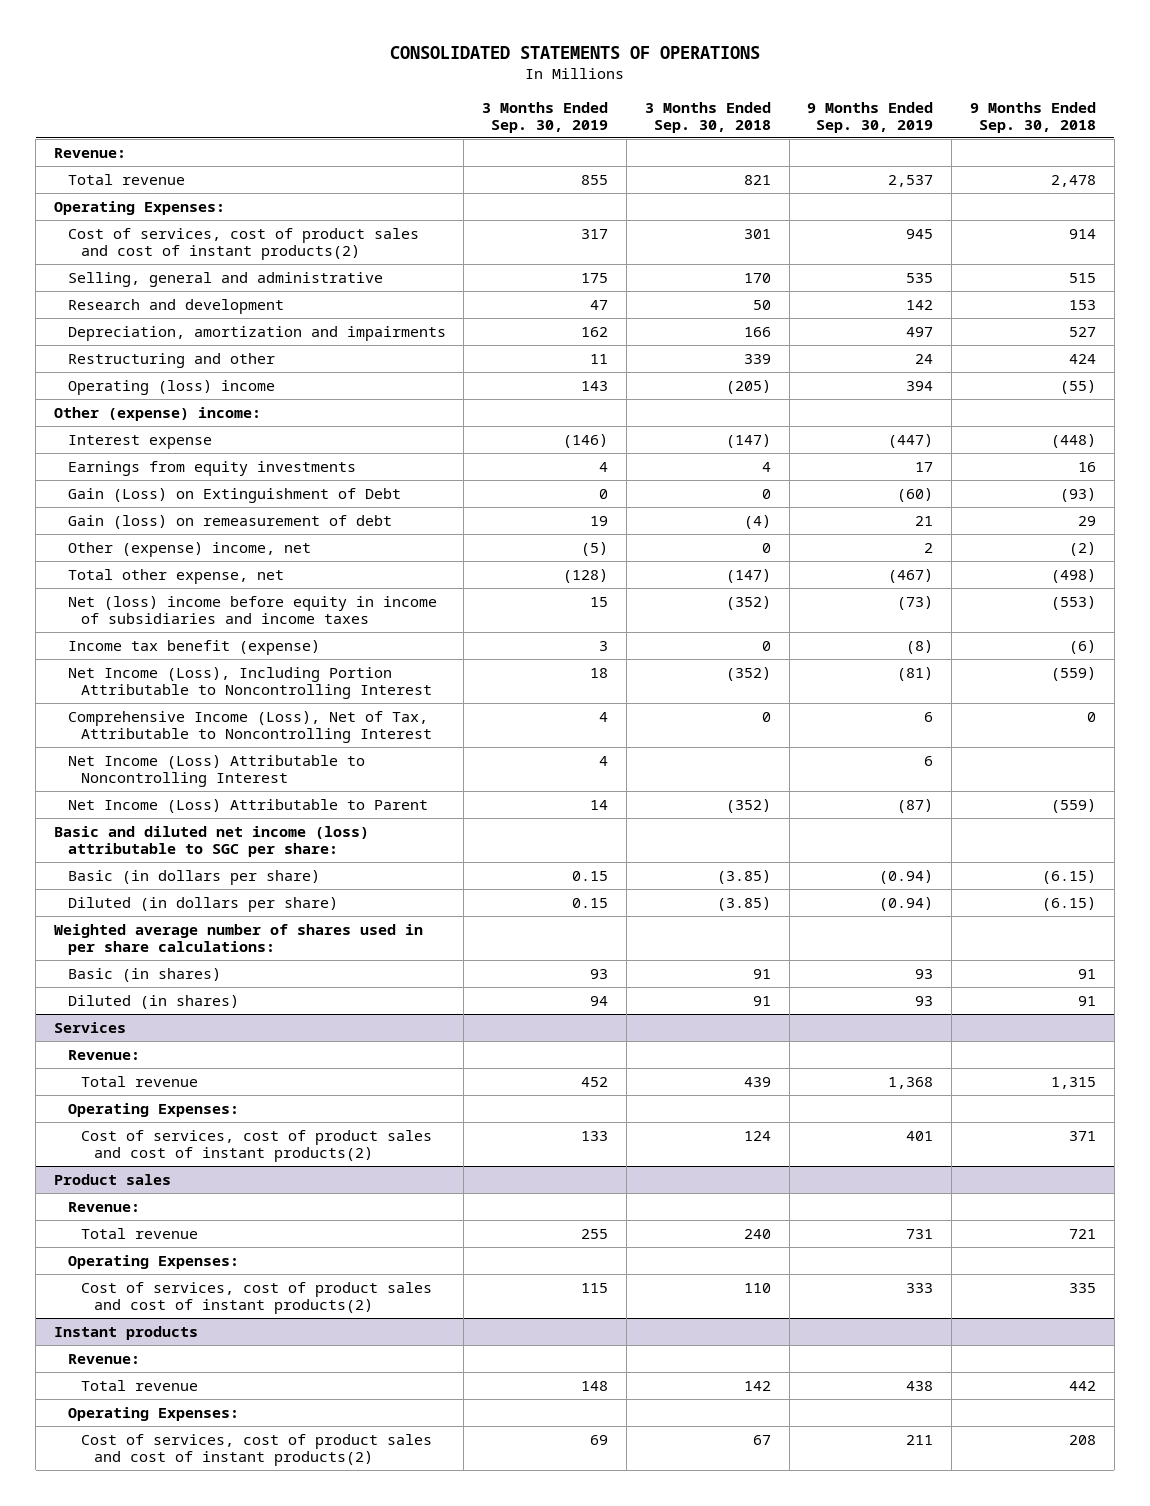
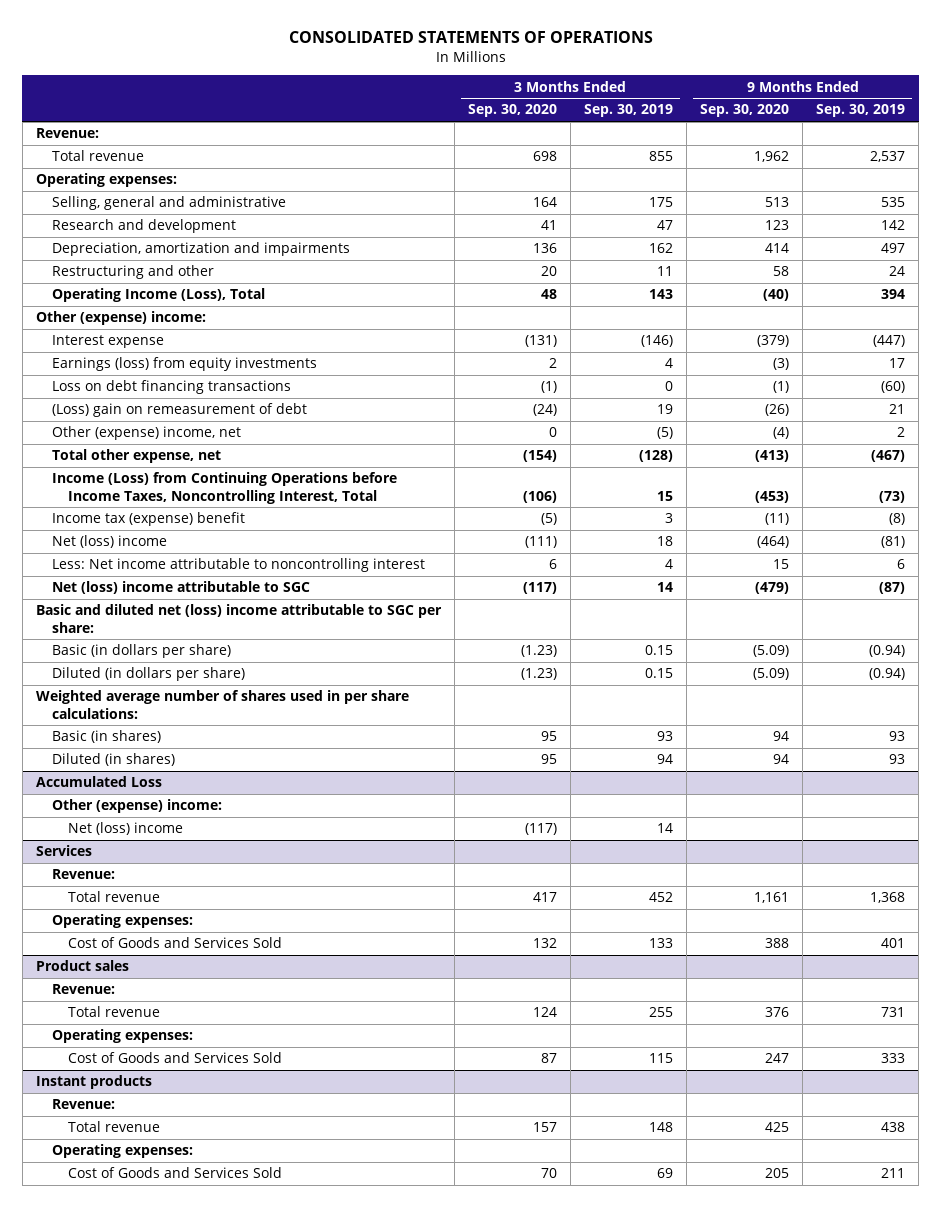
[644,101,771,133] 3 Months Ended Sep. 30, 2018 -> none
[969,101,1096,133] 9 Months Ended Sep. 30, 2018 -> none
none -> [467,104,557,118] Sep. 30, 2020
none -> [700,104,790,118] Sep. 30, 2020
[67,227,419,261] Cost of services, cost of product sales and cost of instant products(2) -> none
[54,200,226,215] Operating Expenses: -> [35,173,177,188] Operating expenses:
[67,379,275,395] Operating (loss) income -> [52,288,266,303] Operating Income (Loss), Total
[67,487,401,503] Gain (Loss) on Extinguishment of Debt -> none
[67,460,356,476] Earnings from equity investments -> [52,357,318,372] Earnings (loss) from equity investments
none -> [52,380,292,395] Loss on debt financing transactions
[67,514,392,529] Gain (loss) on remeasurement of debt -> [52,403,308,418] (Loss) gain on remeasurement of debt
[67,710,433,744] Comprehensive Income (Loss), Net of Tax, Attributable to Noncontrolling Interest -> none
[67,595,437,625] Net (loss) income before equity in income of subsidiaries and income taxes -> [52,472,398,504] Income (Loss) from Continuing Operations before Income Taxes, Noncontrolling Interest, Total
[67,639,320,655] Income tax benefit (expense) -> [52,512,246,527] Income tax (expense) benefit
[67,666,433,700] Net Income (Loss), Including Portion Attributable to Noncontrolling Interest -> [52,535,168,549] Net (loss) income
[67,754,365,788] Net Income (Loss) Attributable to Noncontrolling Interest -> [52,558,426,573] Less: Net income attributable to noncontrolling interest
[67,798,428,813] Net Income (Loss) Attributable to Parent -> [52,581,311,595] Net (loss) income attributable to SGC
[54,825,370,858] Basic and diluted net income (loss) attributable to SGC per share: -> [35,604,442,633] Basic and diluted net (loss) income attributable to SGC per share:
none -> [35,776,162,788] Accumulated Loss
none -> [52,799,223,814] Other (expense) income:
none -> [68,822,184,836] Net (loss) income
[67,1102,239,1117] Operating Expenses: -> [52,914,194,929] Operating expenses:
[81,1129,433,1163] Cost of services, cost of product sales and cost of instant products(2) -> [68,937,283,949] Cost of Goods and Services Sold
[67,1254,239,1269] Operating Expenses: -> [52,1029,194,1044] Operating expenses:
[81,1281,433,1315] Cost of services, cost of product sales and cost of instant products(2) -> [68,1052,283,1064] Cost of Goods and Services Sold
[67,1406,239,1421] Operating Expenses: -> [52,1144,194,1159] Operating expenses:
[81,1433,433,1467] Cost of services, cost of product sales and cost of instant products(2) -> [68,1167,283,1179] Cost of Goods and Services Sold

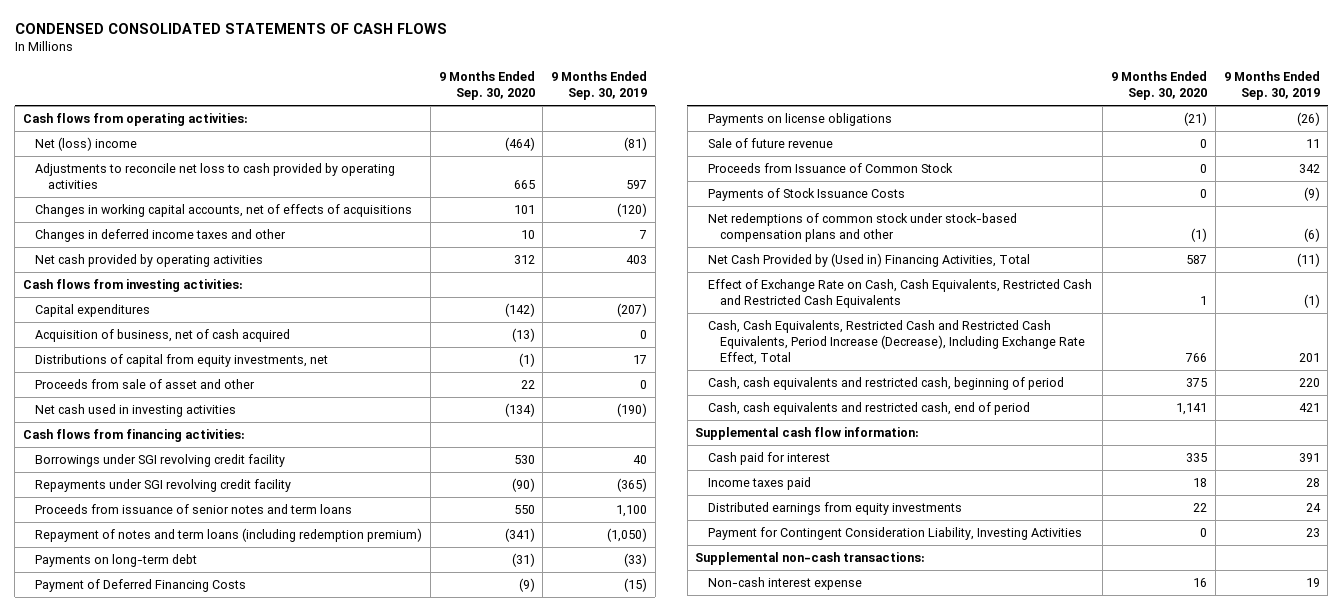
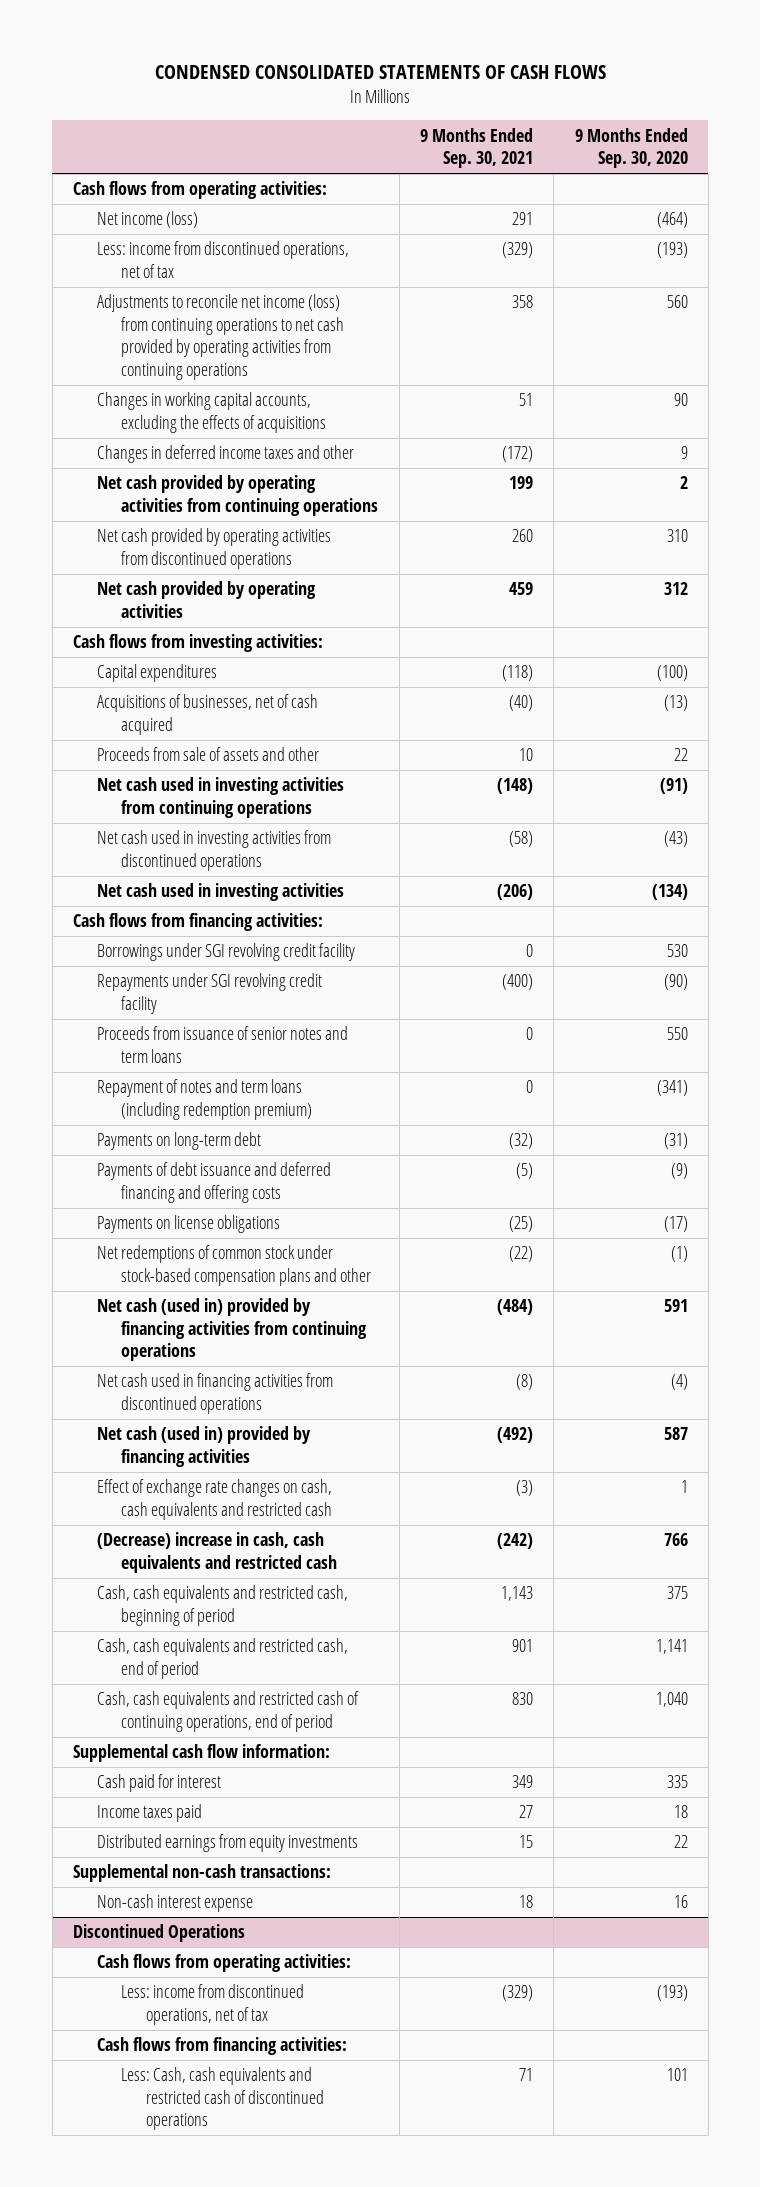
[551,71,648,101] 9 Months Ended Sep. 30, 2019 -> none
none -> [419,127,533,169] 9 Months Ended Sep. 30, 2021
[35,137,138,152] Net (loss) income -> [97,211,199,229] Net income (loss)
none -> [97,241,350,278] Less: income from discontinued operations, net of tax
[35,163,396,189] Adjustments to reconcile net loss to cash provided by operating activities -> [97,294,345,380] Adjustments to reconcile net income (loss) from continuing operations to net cash provided by operating activities from continuing operations
[513,179,535,189] 665 -> [666,295,688,309] 560
[35,204,413,218] Changes in working capital accounts, net of effects of acquisitions -> [97,392,327,433] Changes in working capital accounts, excluding the effects of acquisitions
[513,205,535,215] 101 -> [673,393,688,407] 90
[520,230,535,240] 10 -> [680,446,688,460] 9
none -> [97,475,379,516] Net cash provided by operating activities from continuing operations
none -> [97,528,332,569] Net cash provided by operating activities from discontinued operations
[35,354,329,368] Distributions of capital from equity investments, net -> none
[504,303,535,318] (142) -> [656,665,688,682] (100)
[35,329,291,343] Acquisition of business, net of cash acquired -> [97,694,319,735] Acquisitions of businesses, net of cash acquired
[35,379,256,390] Proceeds from sale of asset and other -> [97,747,320,762] Proceeds from sale of assets and other
none -> [97,777,345,818] Net cash used in investing activities from continuing operations
none -> [97,830,332,871] Net cash used in investing activities from discontinued operations
[707,138,833,149] Sale of future revenue -> none
[707,163,953,174] Proceeds from Issuance of Common Stock -> none
[707,188,905,202] Payments of Stock Issuance Costs -> none
[35,579,247,593] Payment of Deferred Financing Costs -> [97,1162,332,1203] Payments of debt issuance and deferred financing and offering costs
[1184,112,1208,127] (21) -> [663,1216,688,1233] (17)
none -> [97,1298,368,1362] Net cash (used in) provided by financing activities from continuing operations
none -> [97,1373,334,1414] Net cash used in financing activities from discontinued operations
[707,253,1030,268] Net Cash Provided by (Used in) Financing Activities, Total -> [97,1426,312,1467] Net cash (used in) provided by financing activities
[707,279,1092,308] Effect of Exchange Rate on Cash, Cash Equivalents, Restricted Cash and Restricted Cash Equivalents -> [97,1479,333,1520] Effect of exchange rate changes on cash, cash equivalents and restricted cash
[707,320,1085,365] Cash, Cash Equivalents, Restricted Cash and Restricted Cash Equivalents, Period Increase (Decrease), Including Exchange Rate Effect, Total -> [97,1532,338,1573] (Decrease) increase in cash, cash equivalents and restricted cash
none -> [97,1691,360,1732] Cash, cash equivalents and restricted cash of continuing operations, end of period
[707,527,1082,541] Payment for Contingent Consideration Liability, Investing Activities -> none
none -> [72,1924,245,1943] Discontinued Operations
none -> [97,1954,352,1973] Cash flows from operating activities:
none -> [121,1984,305,2025] Less: income from discontinued operations, net of tax
none -> [97,2037,348,2056] Cash flows from financing activities:
none -> [121,2067,324,2131] Less: Cash, cash equivalents and restricted cash of discontinued operations

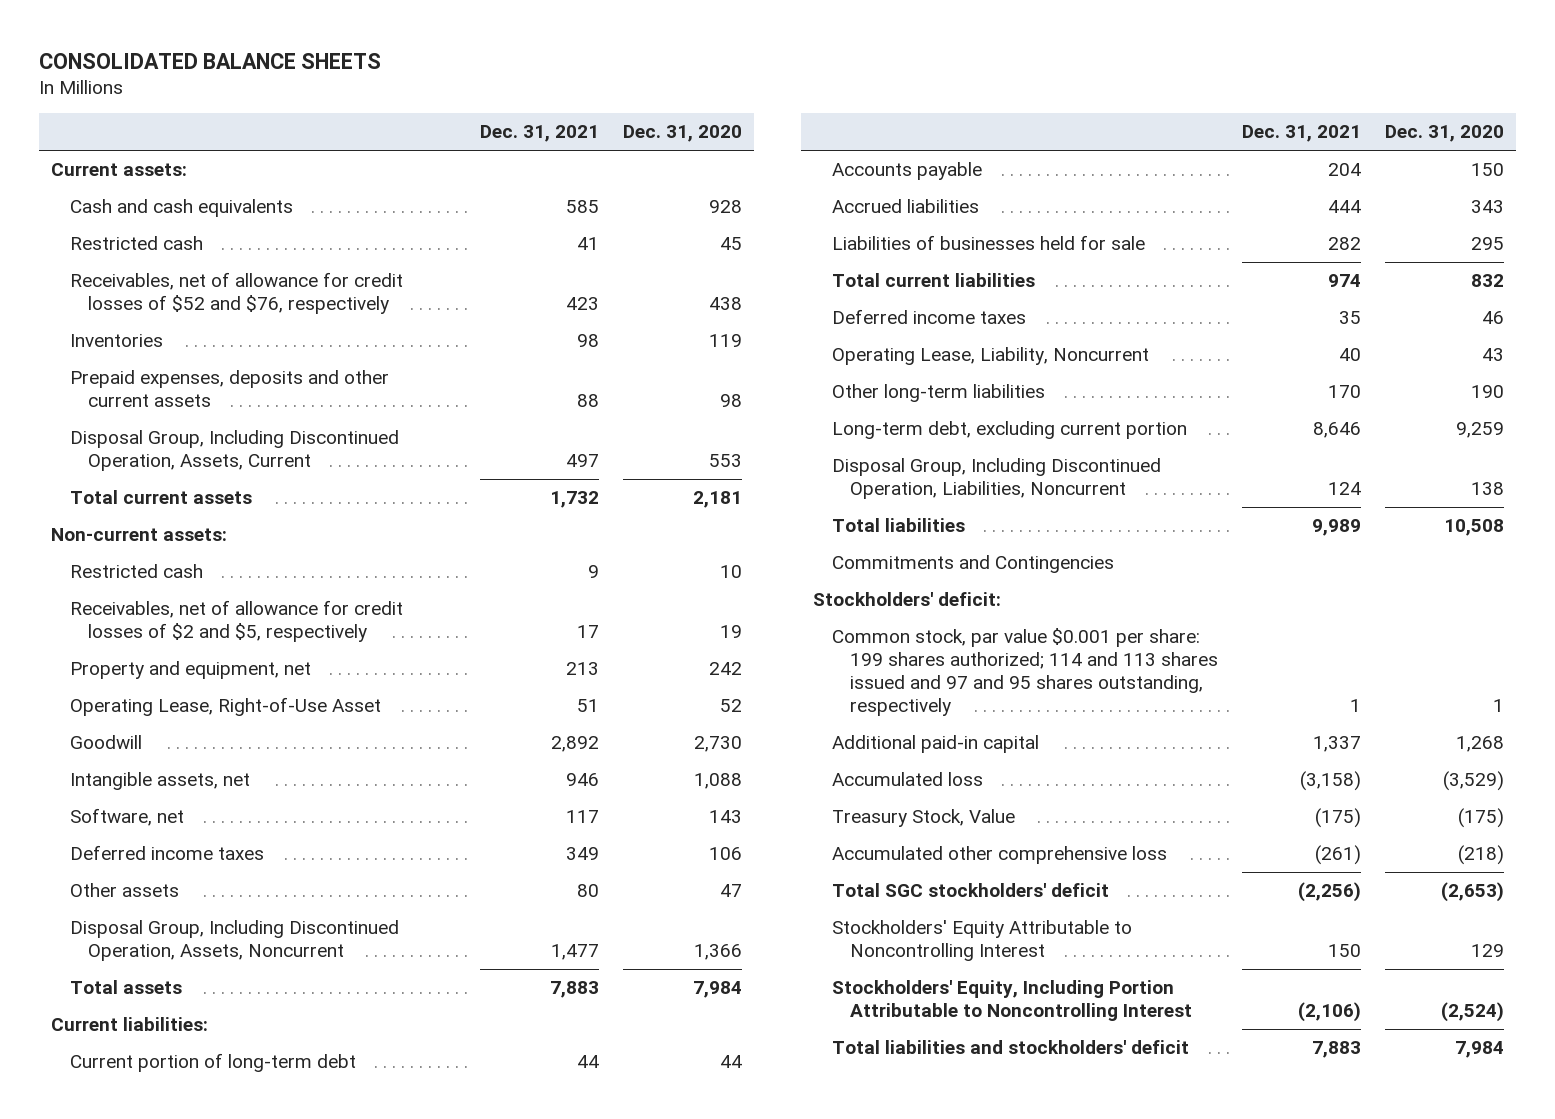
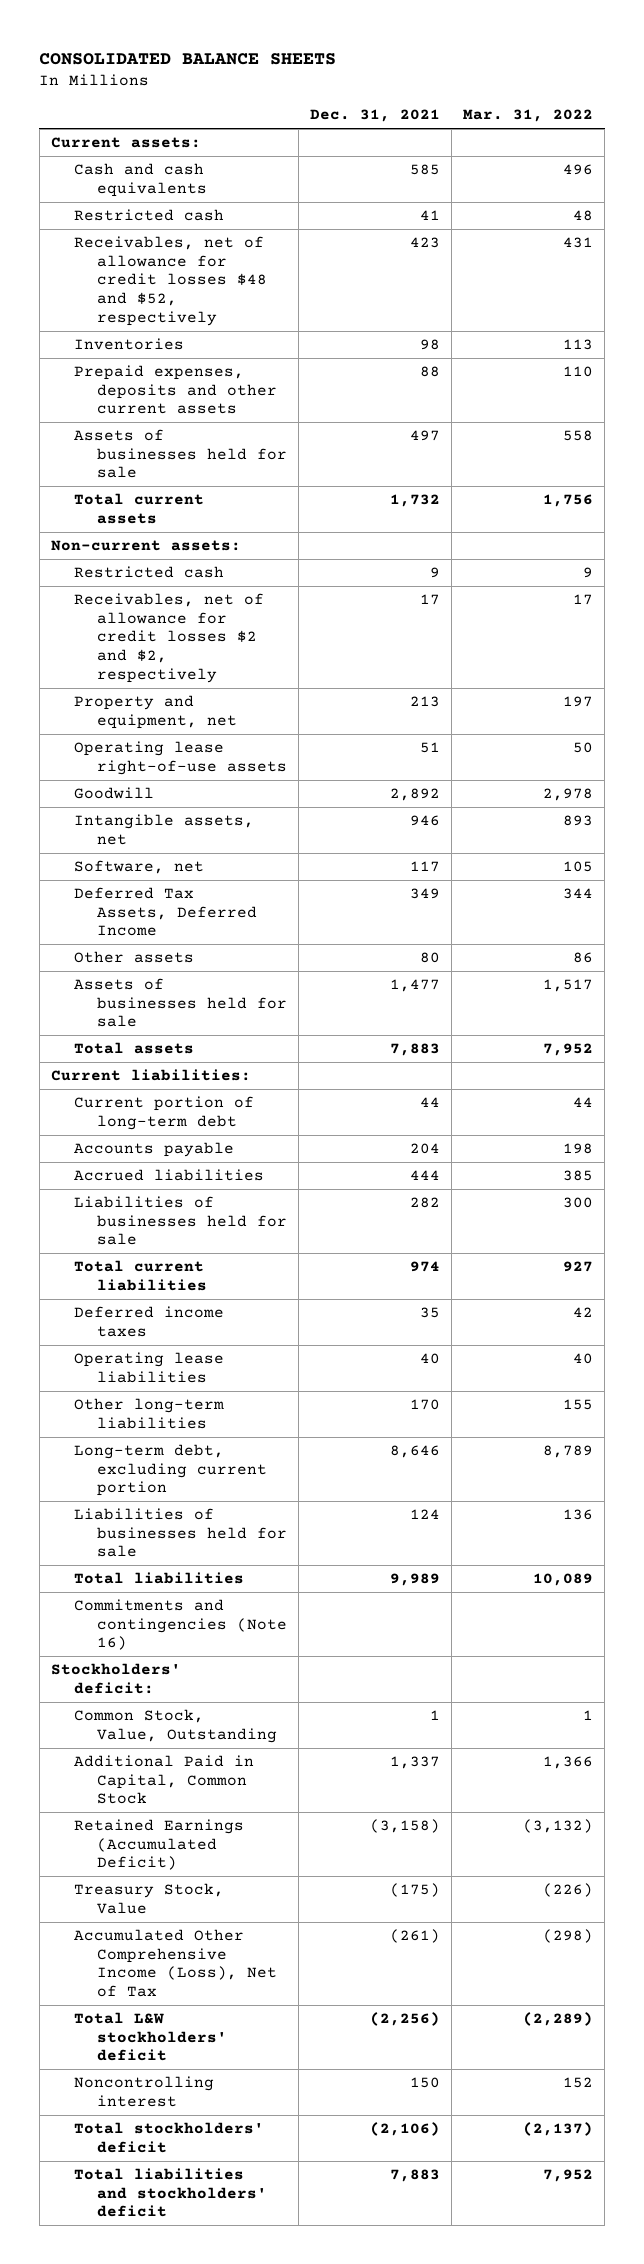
[623,125,743,143] Dec. 31, 2020 -> none
none -> [463,109,594,123] Mar. 31, 2022
[69,272,403,315] Receivables, net of allowance for credit losses of $52 and $76, respectively -> [74,236,268,326] Receivables, net of allowance for credit losses $48 and $52, respectively
[69,430,399,472] Disposal Group, Including Discontinued Operation, Assets, Current -> [74,429,288,479] Assets of businesses held for sale
[69,600,403,643] Receivables, net of allowance for credit losses of $2 and $5, respectively -> [74,593,265,683] Receivables, net of allowance for credit losses $2 and $2, respectively
[69,697,381,717] Operating Lease, Right-of-Use Asset -> [74,741,288,775] Operating lease right-of-use assets
[69,845,264,861] Deferred income taxes -> [74,887,258,937] Deferred Tax Assets, Deferred Income
[69,920,399,962] Disposal Group, Including Discontinued Operation, Assets, Noncurrent -> [74,978,288,1028] Assets of businesses held for sale
[831,347,1149,366] Operating Lease, Liability, Noncurrent -> [74,1352,225,1383] Operating lease liabilities
[831,458,1161,500] Disposal Group, Including Discontinued Operation, Liabilities, Noncurrent -> [74,1508,288,1558] Liabilities of businesses held for sale
[831,555,1114,574] Commitments and Contingencies -> [74,1599,288,1651] Commitments and contingencies (Note 16)
[831,628,1219,716] Common stock, par value $0.001 per share: 199 shares authorized; 114 and 113 shares issued and 97 and 95 shares outstanding, respectively -> [74,1709,278,1743] Common Stock, Value, Outstanding
[831,735,1039,754] Additional paid-in capital -> [74,1755,255,1805] Additional Paid in Capital, Common Stock
[831,772,983,787] Accumulated loss -> [74,1819,245,1871] Retained Earnings (Accumulated Deficit)
[831,846,1167,865] Accumulated other comprehensive loss -> [74,1929,278,1998] Accumulated Other Comprehensive Income (Loss), Net of Tax
[831,883,1109,898] Total SGC stockholders' deficit -> [74,2012,228,2062] Total L&W stockholders' deficit
[831,920,1132,962] Stockholders' Equity Attributable to Noncontrolling Interest -> [74,2076,215,2107] Noncontrolling interest
[831,980,1193,1022] Stockholders' Equity, Including Portion Attributable to Noncontrolling Interest -> [74,2122,265,2153] Total stockholders' deficit

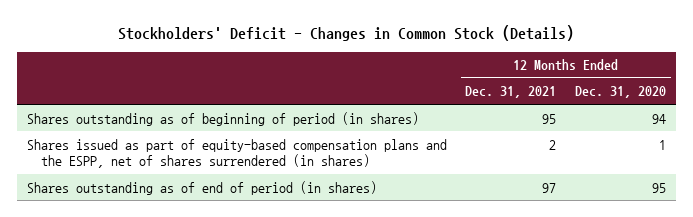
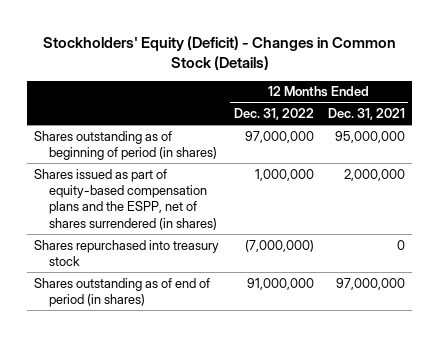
[118,25,575,42] Stockholders' Deficit - Changes in Common Stock (Details) -> [42,35,396,70] Stockholders' Equity (Deficit) - Changes in Common Stock (Details)
[575,86,667,99] Dec. 31, 2020 -> none
none -> [233,107,314,120] Dec. 31, 2022
[542,113,557,124] 95 -> [334,130,405,143] 95,000,000
[549,139,557,150] 2 -> [343,168,405,181] 2,000,000
none -> [34,239,220,266] Shares repurchased into treasury stock
[542,182,557,193] 97 -> [335,277,405,290] 97,000,000

